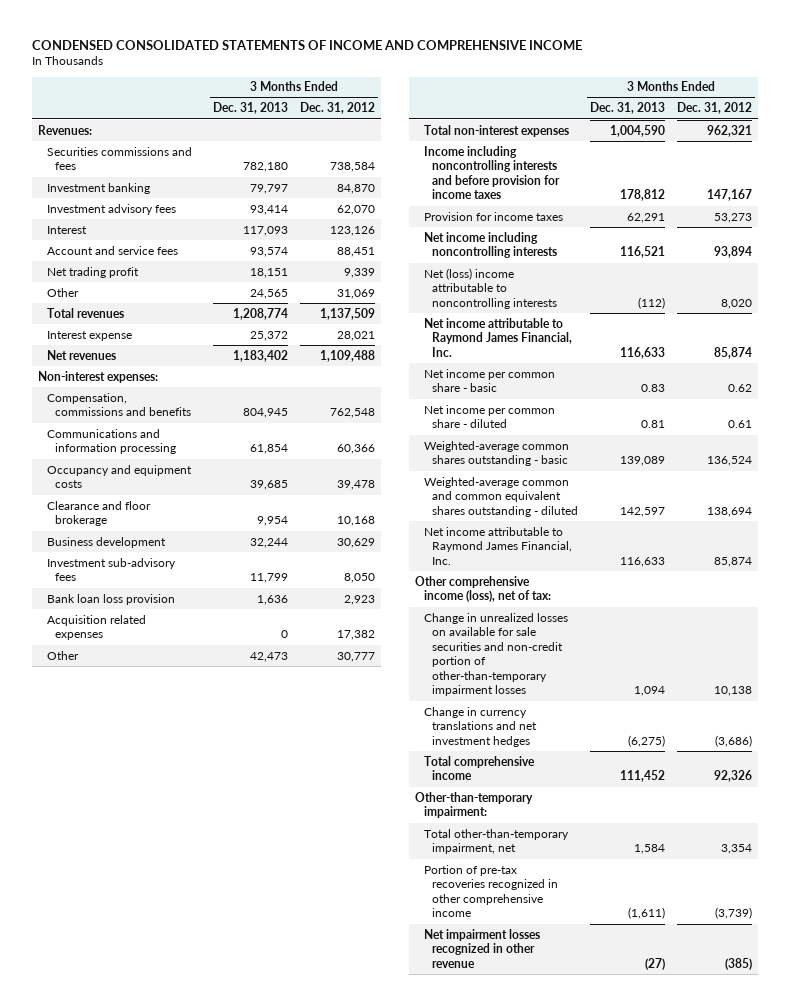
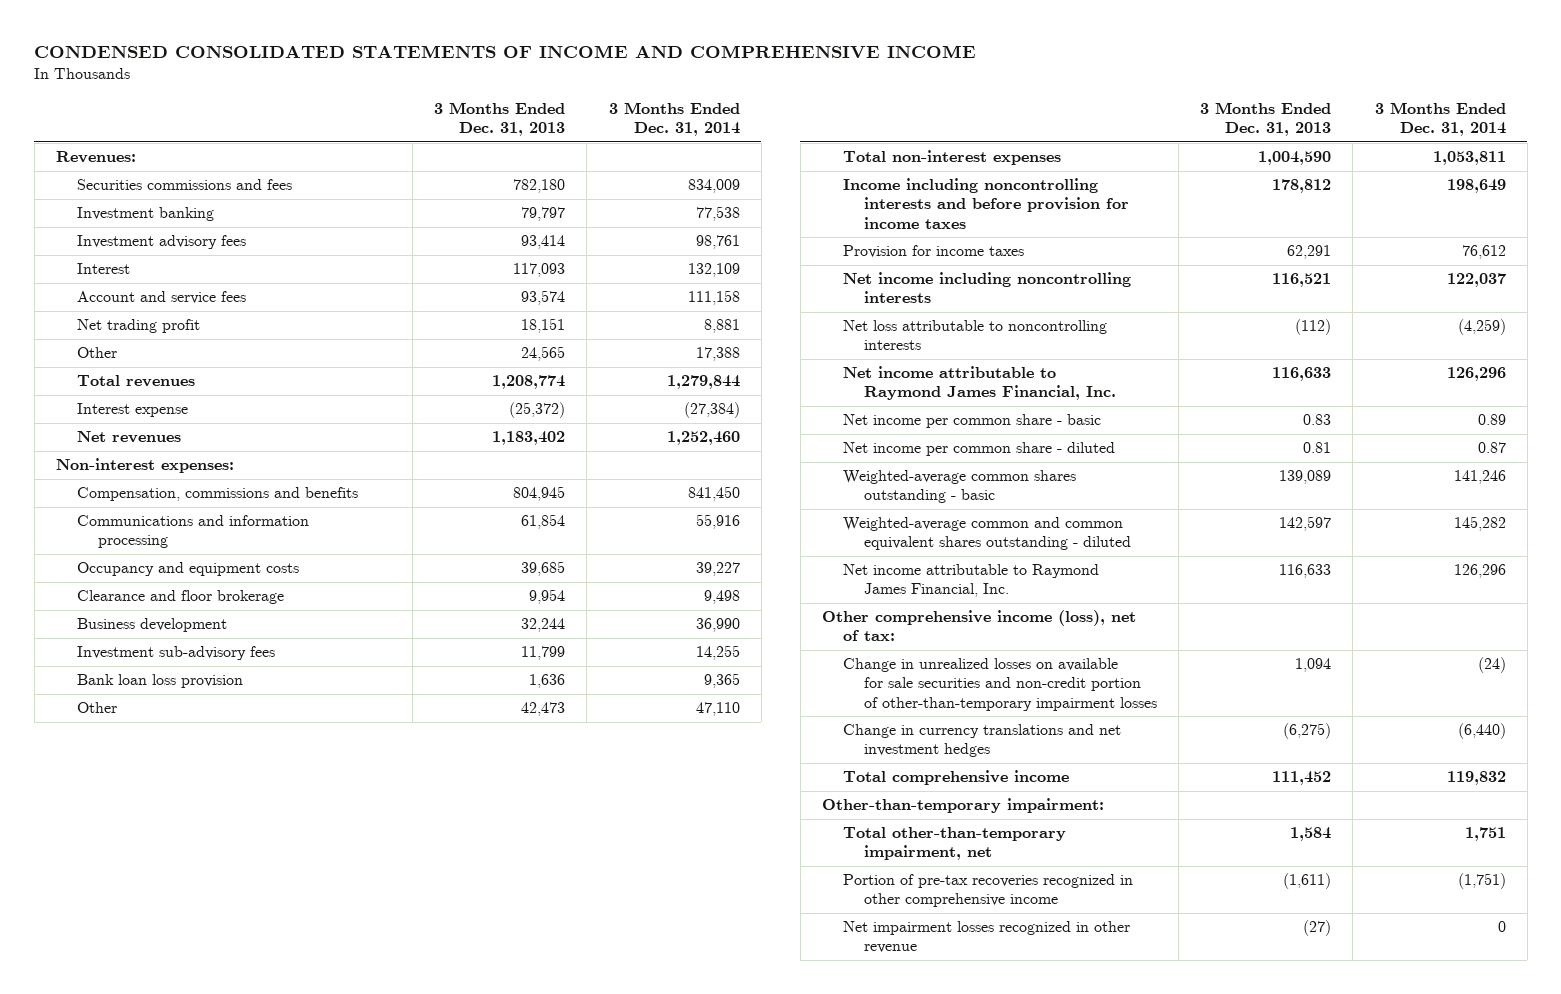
[300,102,376,115] Dec. 31, 2012 -> none
none -> [608,101,740,137] 3 Months Ended Dec. 31, 2014
[250,330,289,341] 25,372 -> [509,402,566,419] (25,372)
[46,614,146,641] Acquisition related expenses -> none
[423,267,558,309] Net (loss) income attributable to noncontrolling interests -> [842,320,1107,351] Net loss attributable to noncontrolling interests

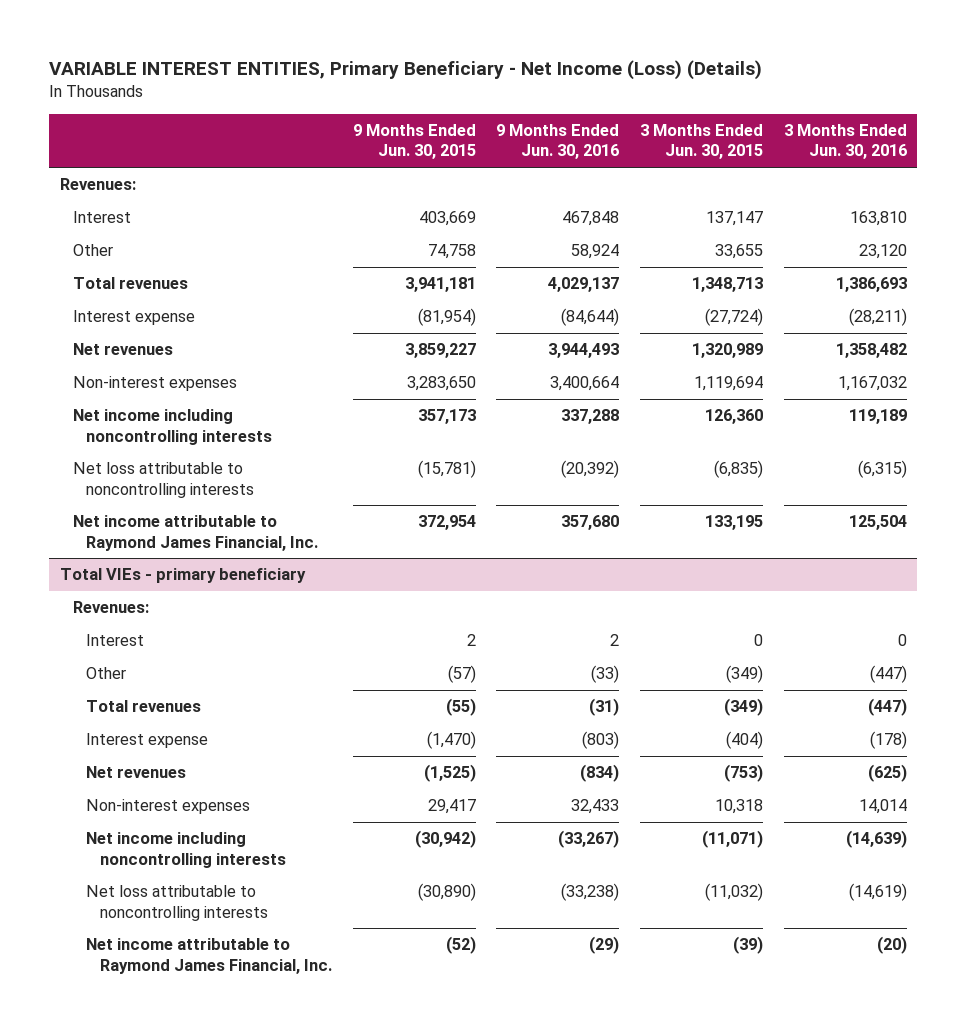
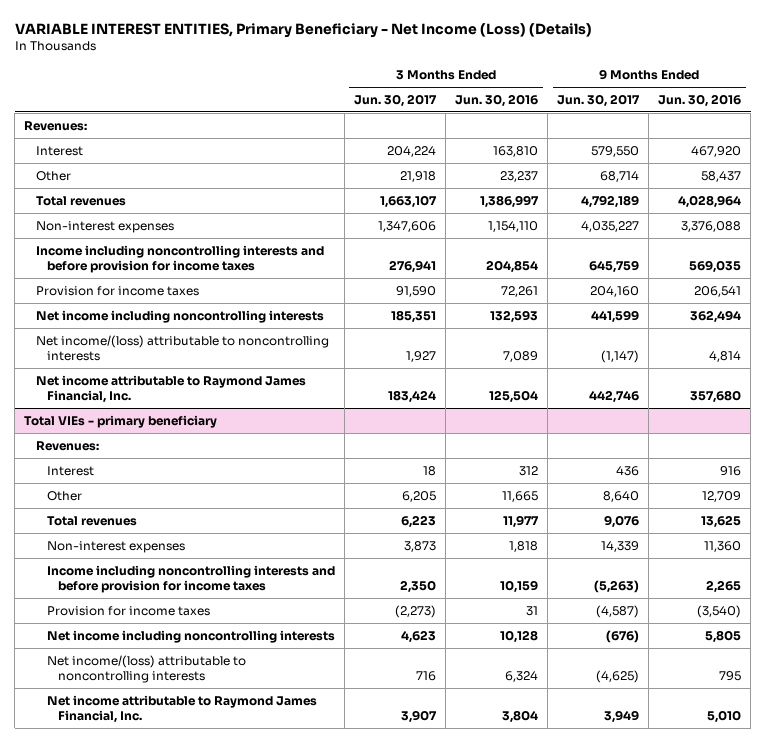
[352,124,476,160] 9 Months Ended Jun. 30, 2015 -> none
[640,124,764,160] 3 Months Ended Jun. 30, 2015 -> none
none -> [354,93,438,107] Jun. 30, 2017
none -> [557,93,641,107] Jun. 30, 2017
[73,310,196,326] Interest expense -> none
[73,343,174,356] Net revenues -> none
[562,211,620,227] 467,848 -> [691,145,742,157] 467,920
[571,244,620,260] 58,924 -> [701,170,742,182] 58,437
[859,244,908,260] 23,120 -> [500,170,539,182] 23,237
[548,277,620,293] 4,029,137 -> [678,194,742,208] 4,028,964
[836,277,908,293] 1,386,693 -> [480,194,540,208] 1,386,997
[550,376,620,392] 3,400,664 -> [681,220,742,232] 3,376,088
[838,376,908,392] 1,167,032 -> [488,220,539,232] 1,154,110
none -> [35,244,324,274] Income including noncontrolling interests and before provision for income taxes
none -> [35,285,199,296] Provision for income taxes
[561,409,620,425] 337,288 -> [690,309,742,323] 362,494
[849,409,908,425] 119,189 -> [490,309,539,323] 132,593
[73,462,255,498] Net loss attributable to noncontrolling interests -> [35,334,329,362] Net income/(loss) attributable to noncontrolling interests
[561,460,620,479] (20,392) -> [709,351,742,363] 4,814
[858,460,908,479] (6,315) -> [503,351,539,363] 7,089
[86,733,209,749] Interest expense -> none
[86,766,187,779] Net revenues -> none
[610,634,620,647] 2 -> [720,465,742,476] 916
[898,634,908,647] 0 -> [519,465,539,476] 312
[591,665,620,684] (33) -> [702,490,742,502] 12,709
[870,665,908,684] (447) -> [502,490,539,502] 11,665
[589,698,620,717] (31) -> [701,514,742,528] 13,625
[868,698,908,717] (447) -> [503,514,540,528] 11,977
[571,799,620,815] 32,433 -> [704,540,742,552] 11,360
[859,799,908,815] 14,014 -> [509,540,539,552] 1,818
none -> [46,564,335,594] Income including noncontrolling interests and before provision for income taxes
none -> [46,605,210,616] Provision for income taxes
[558,830,620,849] (33,267) -> [705,629,742,643] 5,805
[846,830,908,849] (14,639) -> [500,629,539,643] 10,128
[86,885,268,921] Net loss attributable to noncontrolling interests -> [46,654,246,684] Net income/(loss) attributable to noncontrolling interests
[561,883,620,902] (33,238) -> [719,671,742,682] 795
[849,883,908,902] (14,619) -> [505,671,539,683] 6,324
[589,936,620,955] (29) -> [707,710,742,724] 5,010
[877,936,908,955] (20) -> [502,710,539,724] 3,804

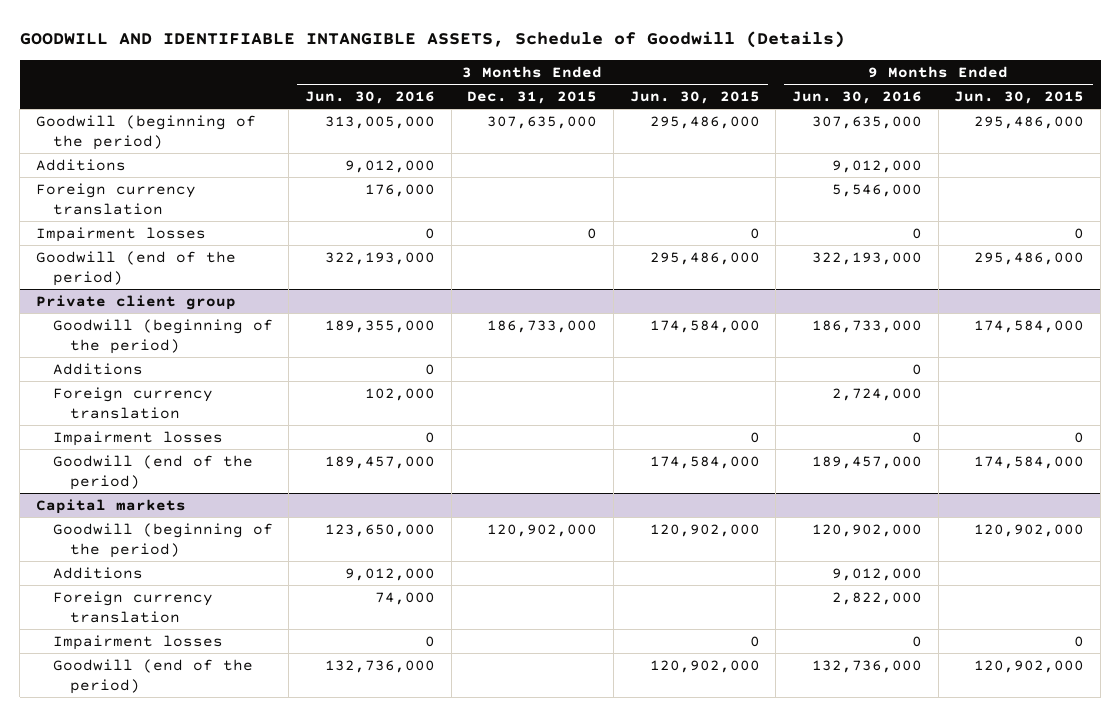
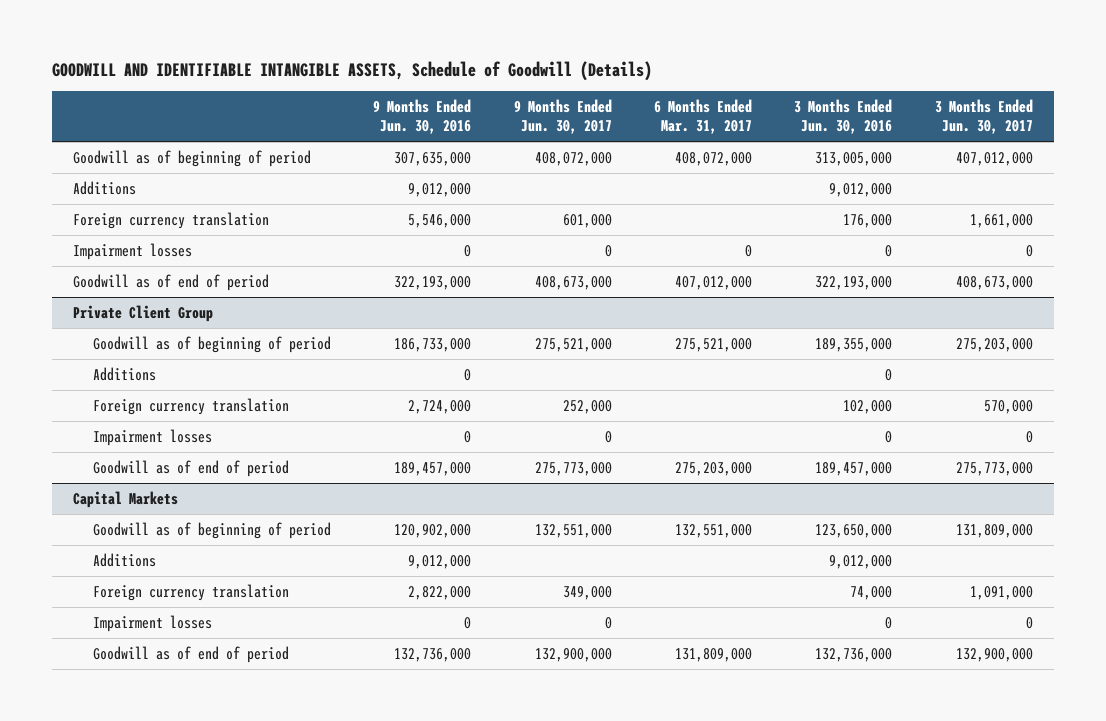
[467,91,598,105] Dec. 31, 2015 -> none
[629,91,760,105] Jun. 30, 2015 -> none
[954,91,1085,105] Jun. 30, 2015 -> none
none -> [513,99,612,135] 9 Months Ended Jun. 30, 2017
none -> [654,99,753,135] 6 Months Ended Mar. 31, 2017
none -> [934,99,1033,135] 3 Months Ended Jun. 30, 2017
[35,114,256,150] Goodwill (beginning of the period) -> [73,149,312,167] Goodwill as of beginning of period
[35,250,236,286] Goodwill (end of the period) -> [73,273,270,291] Goodwill as of end of period
[35,294,236,310] Private client group -> [73,304,214,322] Private Client Group
[52,318,273,354] Goodwill (beginning of the period) -> [93,335,332,353] Goodwill as of beginning of period
[52,454,253,490] Goodwill (end of the period) -> [93,459,290,477] Goodwill as of end of period
[35,498,186,514] Capital markets -> [73,490,179,508] Capital Markets
[52,522,273,558] Goodwill (beginning of the period) -> [93,521,332,539] Goodwill as of beginning of period
[52,658,253,694] Goodwill (end of the period) -> [93,645,290,663] Goodwill as of end of period

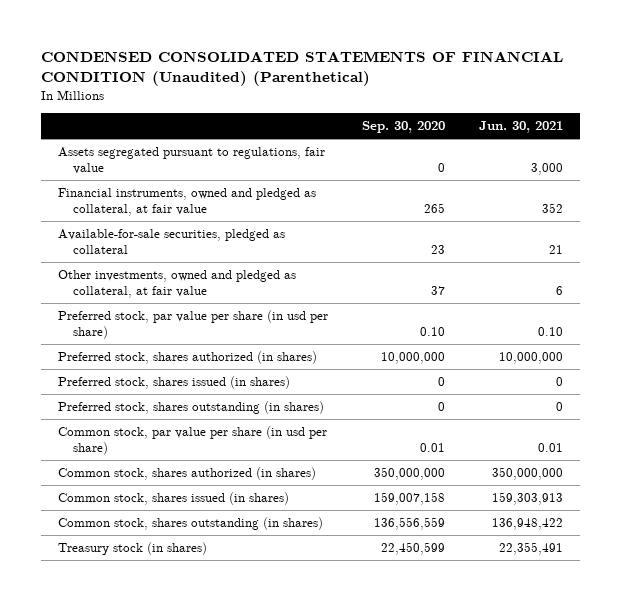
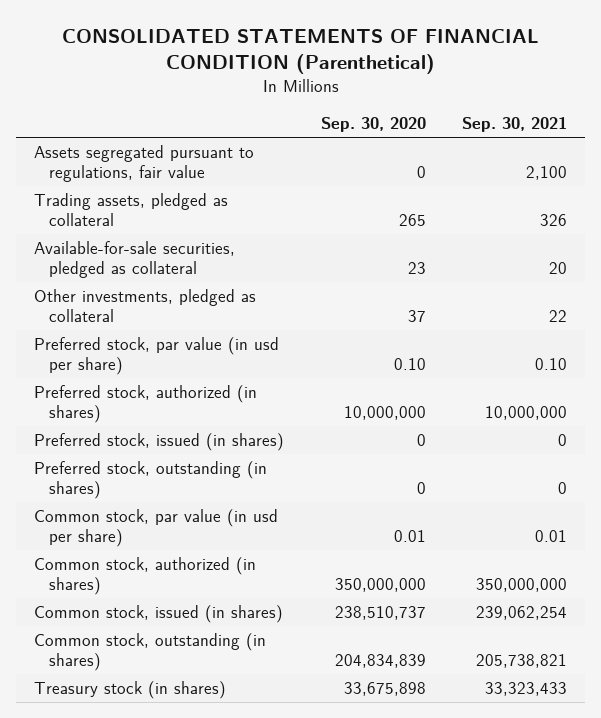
[41,50,564,87] CONDENSED CONSOLIDATED STATEMENTS OF FINANCIAL CONDITION (Unaudited) (Parenthetical) -> [61,28,539,75] CONSOLIDATED STATEMENTS OF FINANCIAL CONDITION (Parenthetical)
[478,121,563,134] Jun. 30, 2021 -> none
none -> [461,117,567,133] Sep. 30, 2021
[58,188,317,216] Financial instruments, owned and pledged as collateral, at fair value -> [34,193,229,227] Trading assets, pledged as collateral
[58,270,297,298] Other investments, owned and pledged as collateral, at fair value -> [34,289,257,323] Other investments, pledged as collateral
[58,310,329,339] Preferred stock, par value per share (in usd per share) -> [34,337,280,376] Preferred stock, par value (in usd per share)
[58,351,318,365] Preferred stock, shares authorized (in shares) -> [34,385,258,424] Preferred stock, authorized (in shares)
[58,376,291,390] Preferred stock, shares issued (in shares) -> [34,433,285,452] Preferred stock, issued (in shares)
[58,401,325,415] Preferred stock, shares outstanding (in shares) -> [34,461,268,500] Preferred stock, outstanding (in shares)
[58,426,328,455] Common stock, par value per share (in usd per share) -> [34,509,279,548] Common stock, par value (in usd per share)
[58,467,317,481] Common stock, shares authorized (in shares) -> [34,557,257,596] Common stock, authorized (in shares)
[58,492,290,506] Common stock, shares issued (in shares) -> [34,605,284,624] Common stock, issued (in shares)
[373,492,445,506] 159,007,158 -> [334,606,426,621] 238,510,737
[58,517,324,531] Common stock, shares outstanding (in shares) -> [34,633,267,672] Common stock, outstanding (in shares)
[373,517,445,531] 136,556,559 -> [334,654,426,669] 204,834,839
[380,542,445,556] 22,450,599 -> [343,682,426,697] 33,675,898

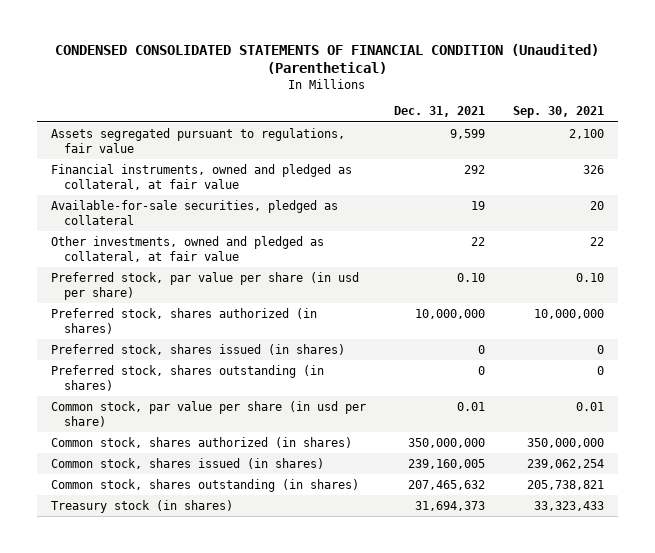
[61,28,539,75] CONSOLIDATED STATEMENTS OF FINANCIAL CONDITION (Parenthetical) -> [55,43,600,74] CONDENSED CONSOLIDATED STATEMENTS OF FINANCIAL CONDITION (Unaudited) (Parenthetical)
[320,117,426,133] Sep. 30, 2020 -> none
none -> [393,106,485,118] Dec. 31, 2021
[34,193,229,227] Trading assets, pledged as collateral -> [50,163,352,190] Financial instruments, owned and pledged as collateral, at fair value
[34,289,257,323] Other investments, pledged as collateral -> [50,235,324,262] Other investments, owned and pledged as collateral, at fair value
[34,337,280,376] Preferred stock, par value (in usd per share) -> [50,271,359,300] Preferred stock, par value per share (in usd per share)
[34,385,258,424] Preferred stock, authorized (in shares) -> [50,307,317,334] Preferred stock, shares authorized (in shares)
[34,433,285,452] Preferred stock, issued (in shares) -> [50,343,345,355] Preferred stock, shares issued (in shares)
[34,461,268,500] Preferred stock, outstanding (in shares) -> [50,364,324,391] Preferred stock, shares outstanding (in shares)
[34,509,279,548] Common stock, par value (in usd per share) -> [50,400,366,427] Common stock, par value per share (in usd per share)
[34,557,257,596] Common stock, authorized (in shares) -> [50,436,352,448] Common stock, shares authorized (in shares)
[34,605,284,624] Common stock, issued (in shares) -> [50,457,324,469] Common stock, shares issued (in shares)
[34,633,267,672] Common stock, outstanding (in shares) -> [50,478,359,492] Common stock, shares outstanding (in shares)

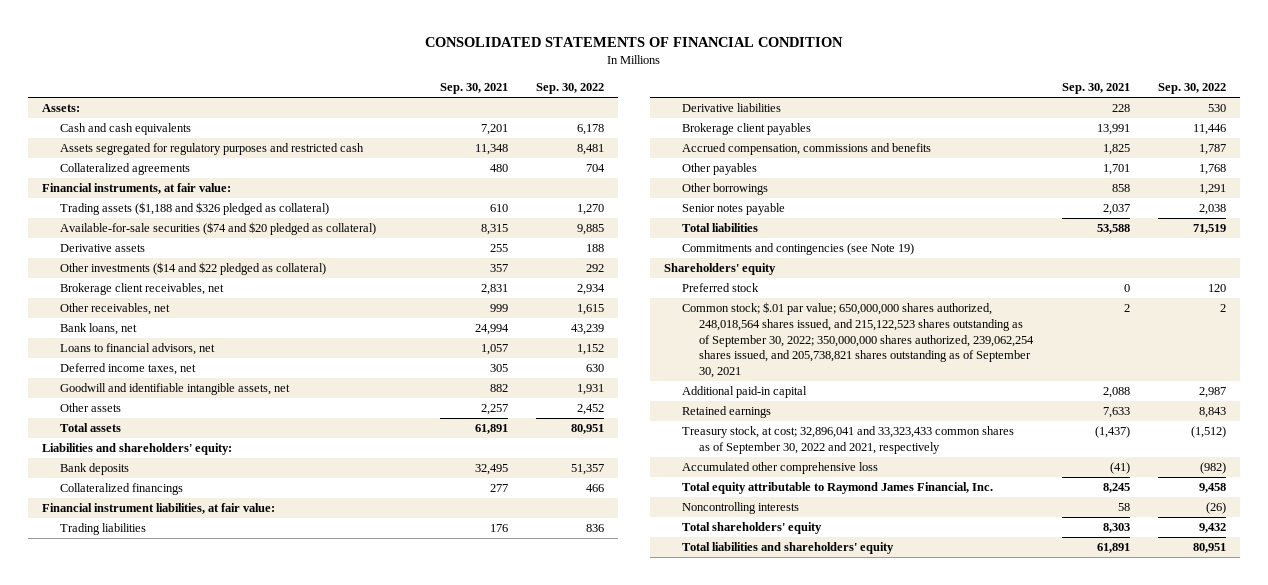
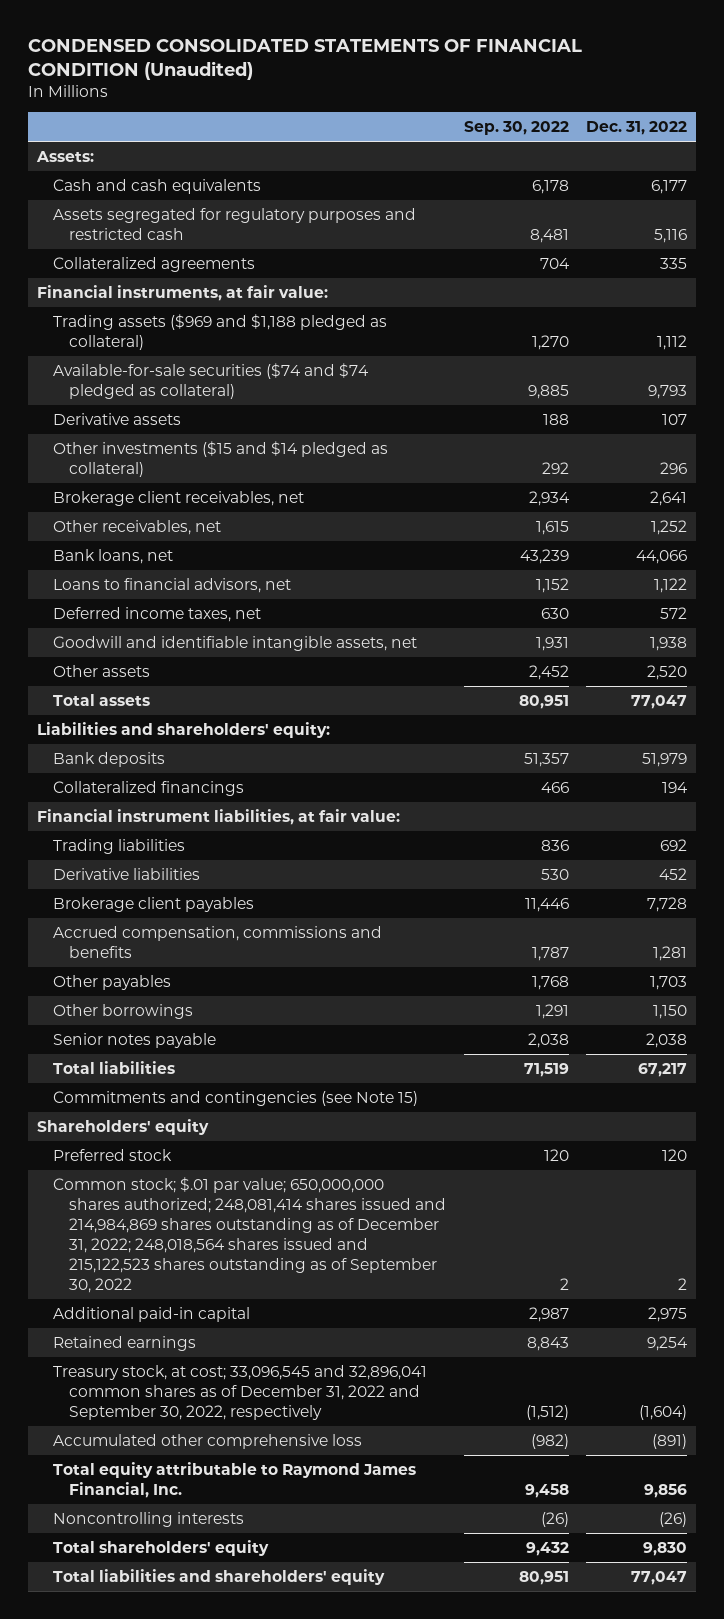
[424,37,843,48] CONSOLIDATED STATEMENTS OF FINANCIAL CONDITION -> [28,39,583,81] CONDENSED CONSOLIDATED STATEMENTS OF FINANCIAL CONDITION (Unaudited)
[440,83,509,95] Sep. 30, 2021 -> none
none -> [586,121,688,136] Dec. 31, 2022
[60,202,330,216] Trading assets ($1,188 and $326 pledged as collateral) -> [52,313,387,350] Trading assets ($969 and $1,188 pledged as collateral)
[60,222,377,236] Available-for-sale securities ($74 and $20 pledged as collateral) -> [52,362,369,399] Available-for-sale securities ($74 and $74 pledged as collateral)
[60,262,327,276] Other investments ($14 and $22 pledged as collateral) -> [52,440,388,477] Other investments ($15 and $14 pledged as collateral)
[681,243,914,256] Commitments and contingencies (see Note 19) -> [52,1090,418,1106] Commitments and contingencies (see Note 15)
[681,302,1035,379] Common stock; $.01 par value; 650,000,000 shares authorized, 248,018,564 shares issued, and 215,122,523 shares outstanding as of September 30, 2022; 350,000,000 shares authorized, 239,062,254 shares issued, and 205,738,821 shares outstanding as of September 30, 2021 -> [52,1176,446,1293] Common stock; $.01 par value; 650,000,000 shares authorized; 248,081,414 shares issued and 214,984,869 shares outstanding as of December 31, 2022; 248,018,564 shares issued and 215,122,523 shares outstanding as of September 30, 2022
[681,426,1014,454] Treasury stock, at cost; 32,896,041 and 33,323,433 common shares as of September 30, 2022 and 2021, respectively -> [52,1364,427,1420] Treasury stock, at cost; 33,096,545 and 32,896,041 common shares as of December 31, 2022 and September 30, 2022, respectively

